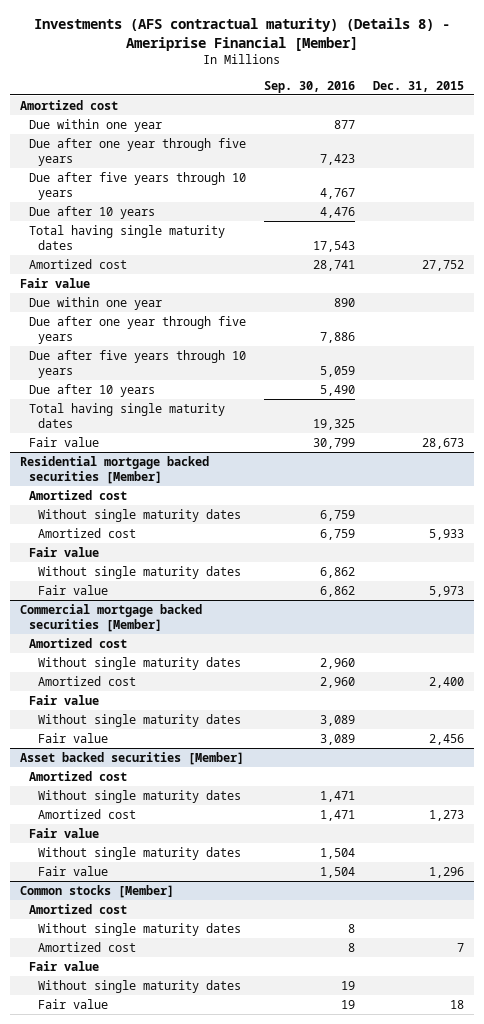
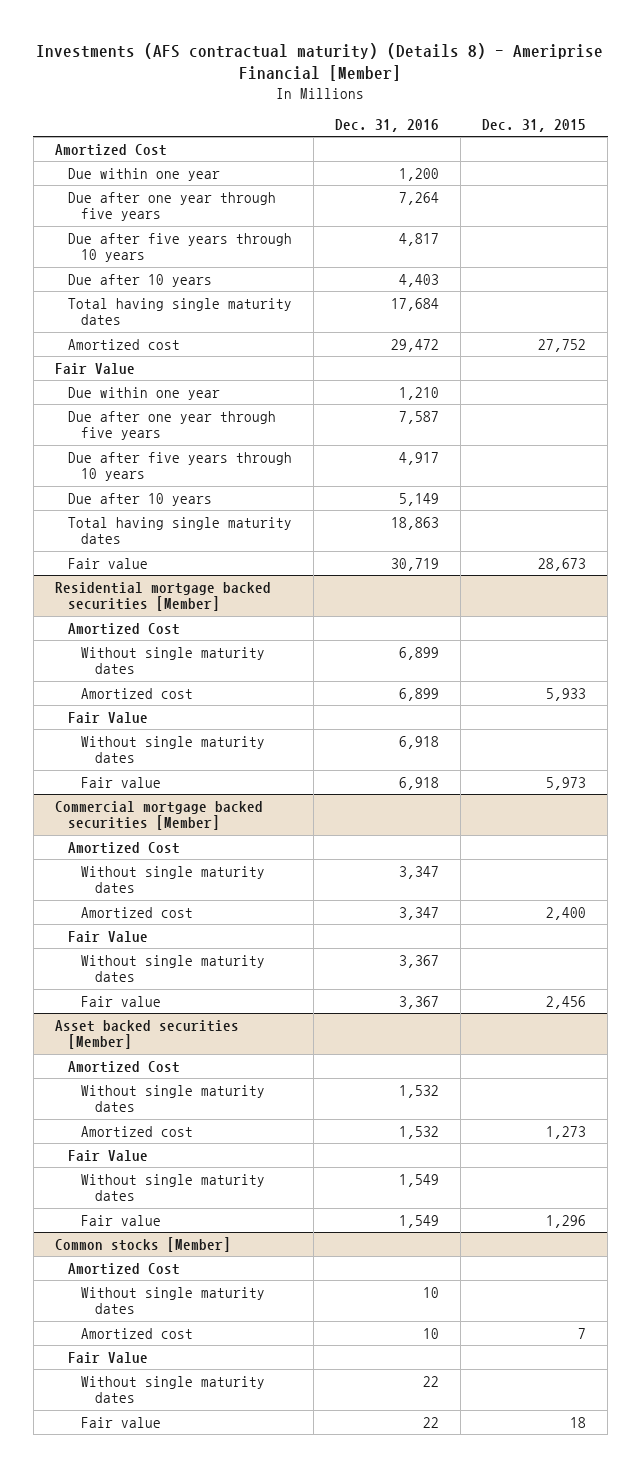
[264,80,356,93] Sep. 30, 2016 -> none
none -> [335,118,440,132] Dec. 31, 2016
[19,99,118,110] Amortized cost -> [54,143,167,156] Amortized Cost
[19,277,90,288] Fair value -> [54,362,135,374] Fair Value
[28,489,127,500] Amortized cost -> [67,622,180,635] Amortized Cost
[28,546,99,557] Fair value -> [67,711,148,723] Fair Value
[28,637,127,648] Amortized cost -> [67,841,180,854] Amortized Cost
[28,694,99,705] Fair value -> [67,930,148,942] Fair Value
[28,770,127,781] Amortized cost -> [67,1060,180,1073] Amortized Cost
[28,827,99,838] Fair value -> [67,1149,148,1161] Fair Value
[28,903,127,914] Amortized cost -> [67,1262,180,1275] Amortized Cost
[28,960,99,971] Fair value -> [67,1351,148,1363] Fair Value

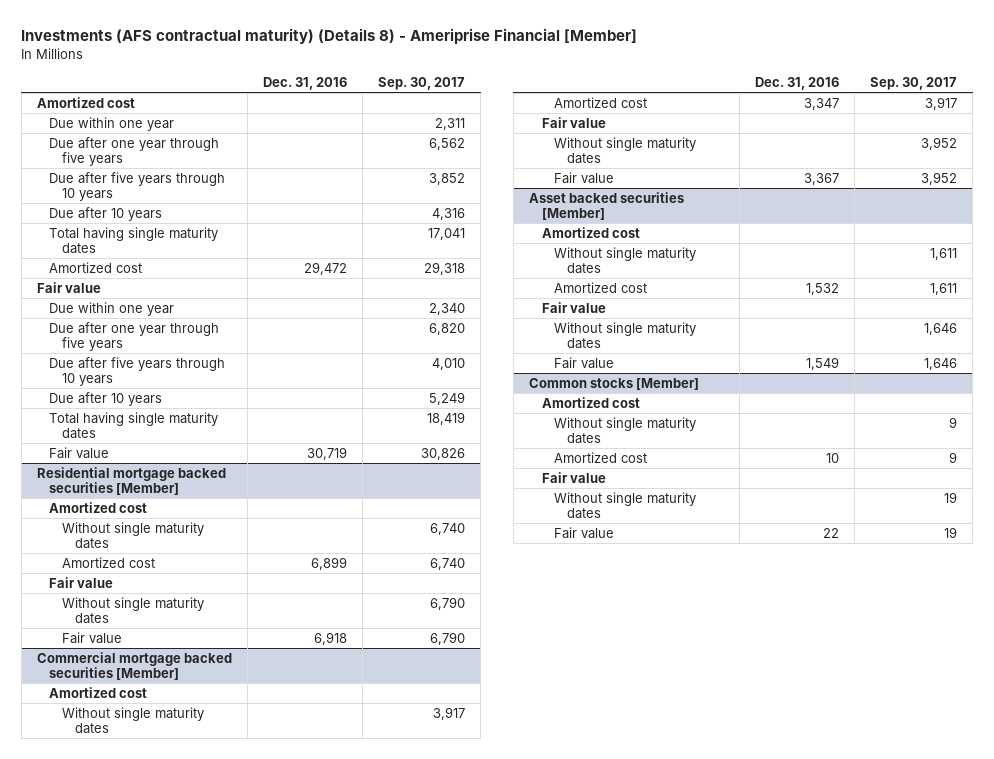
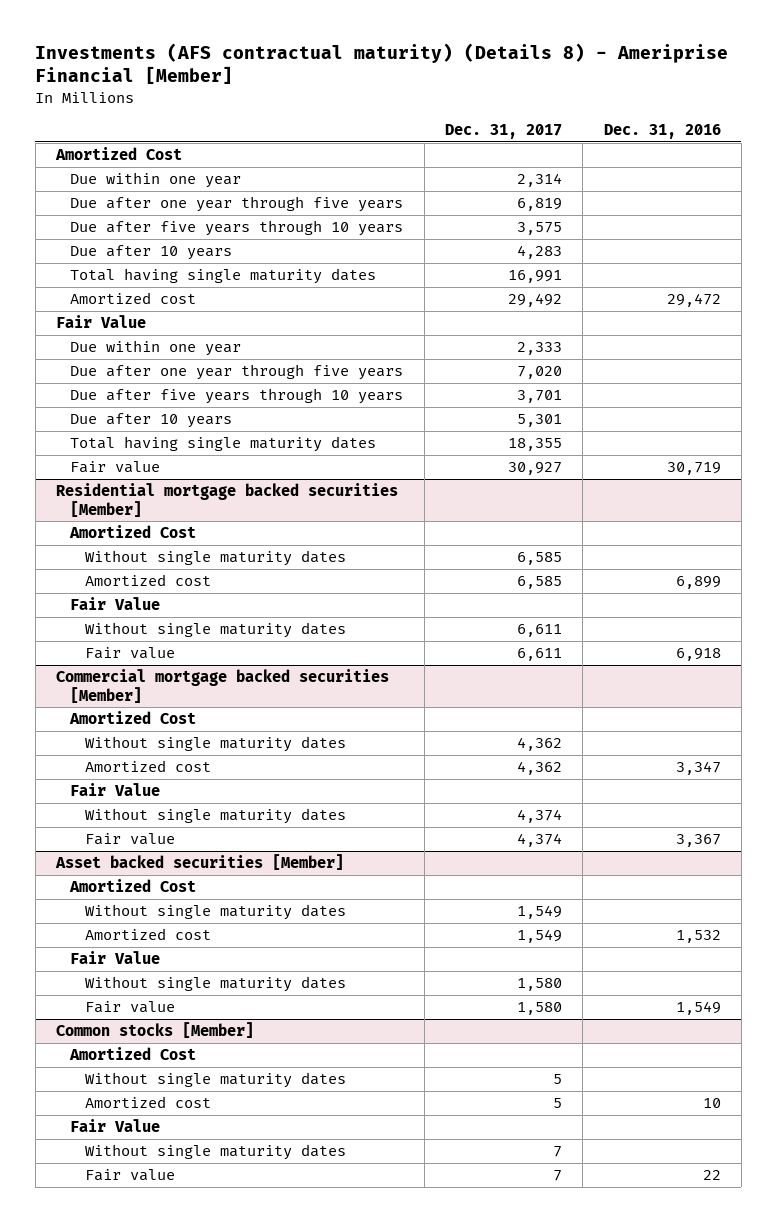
[377,76,465,90] Sep. 30, 2017 -> none
none -> [444,124,562,140] Dec. 31, 2017
[36,96,135,108] Amortized cost -> [54,147,182,161] Amortized Cost
[36,281,101,293] Fair value -> [55,315,146,329] Fair Value
[49,501,148,513] Amortized cost -> [69,525,197,539] Amortized Cost
[49,576,114,588] Fair value -> [70,597,161,611] Fair Value
[49,686,148,698] Amortized cost -> [69,711,197,725] Amortized Cost
[541,116,606,128] Fair value -> [70,783,161,797] Fair Value
[541,226,640,238] Amortized cost -> [69,879,197,893] Amortized Cost
[541,301,606,313] Fair value -> [70,951,161,965] Fair Value
[541,396,640,408] Amortized cost -> [69,1047,197,1061] Amortized Cost
[541,471,606,483] Fair value -> [70,1119,161,1133] Fair Value

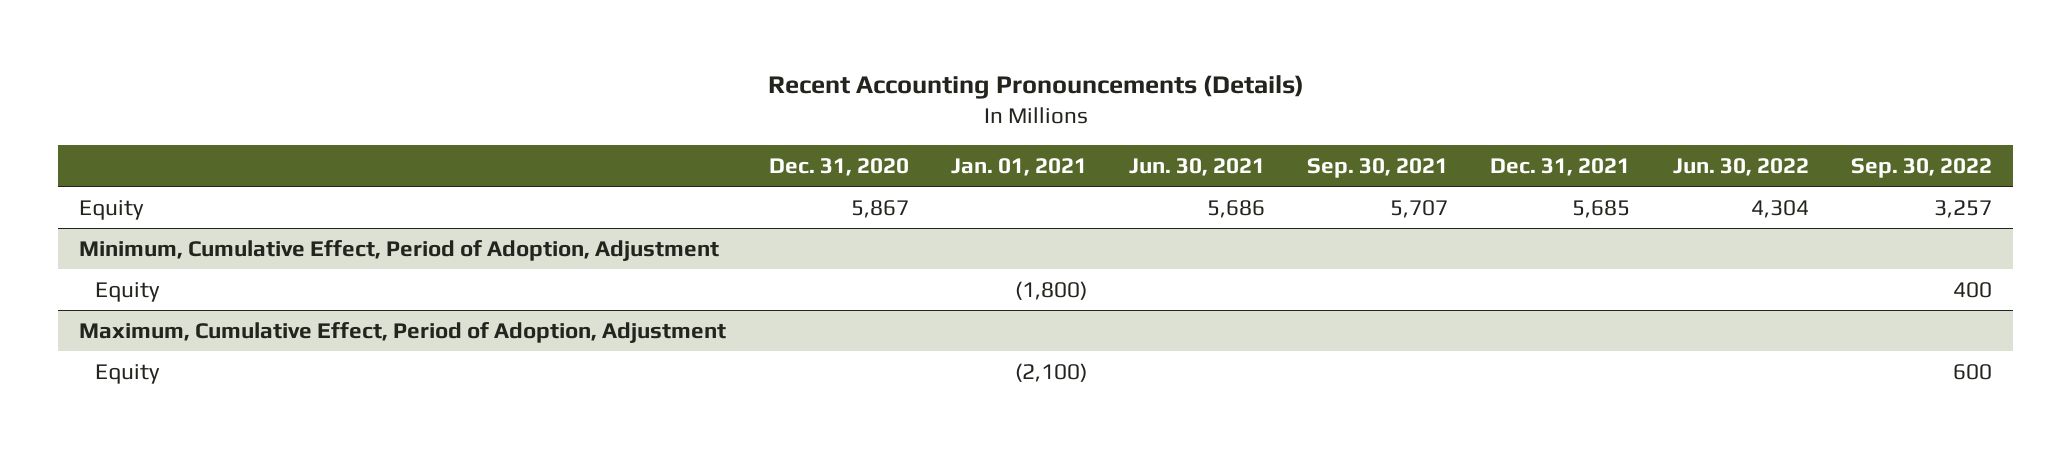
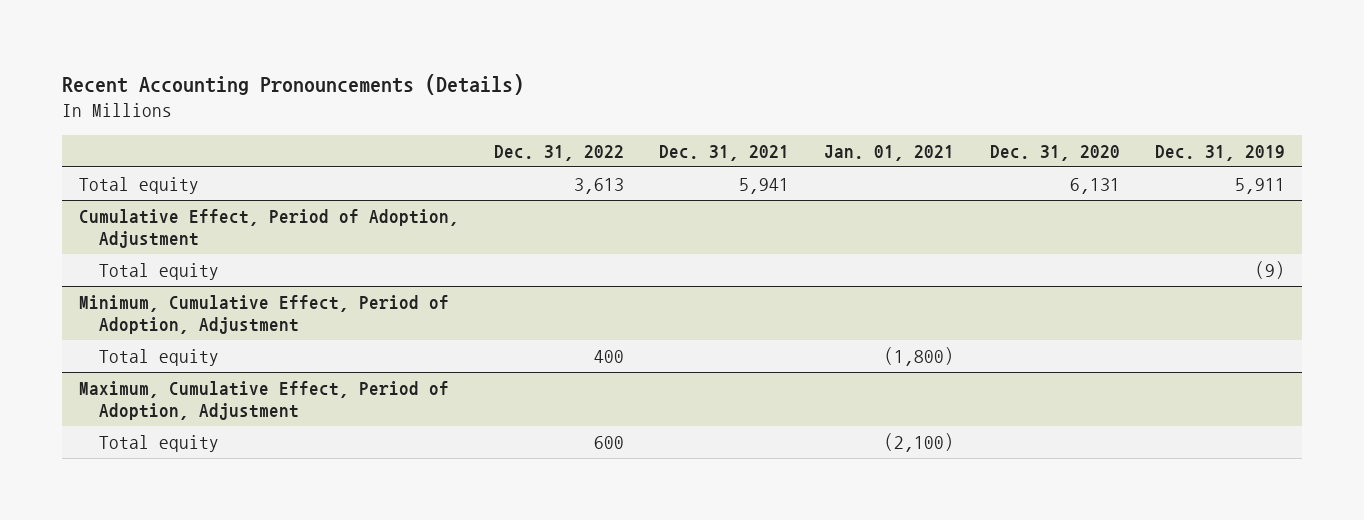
[1128,158,1265,177] Jun. 30, 2021 -> none
[1307,158,1449,179] Sep. 30, 2021 -> none
[1672,158,1809,177] Jun. 30, 2022 -> none
[1850,158,1992,179] Sep. 30, 2022 -> none
none -> [494,144,625,161] Dec. 31, 2022
none -> [1154,144,1285,161] Dec. 31, 2019
[79,199,145,220] Equity -> [79,177,200,195] Total equity
[850,199,909,218] 5,867 -> [1069,178,1120,195] 6,131
[1572,199,1631,218] 5,685 -> [739,178,790,195] 5,941
none -> [79,209,460,249] Cumulative Effect, Period of Adoption, Adjustment
none -> [98,263,219,281] Total equity
[95,281,161,302] Equity -> [98,349,219,367] Total equity
[95,363,161,384] Equity -> [98,435,219,453] Total equity

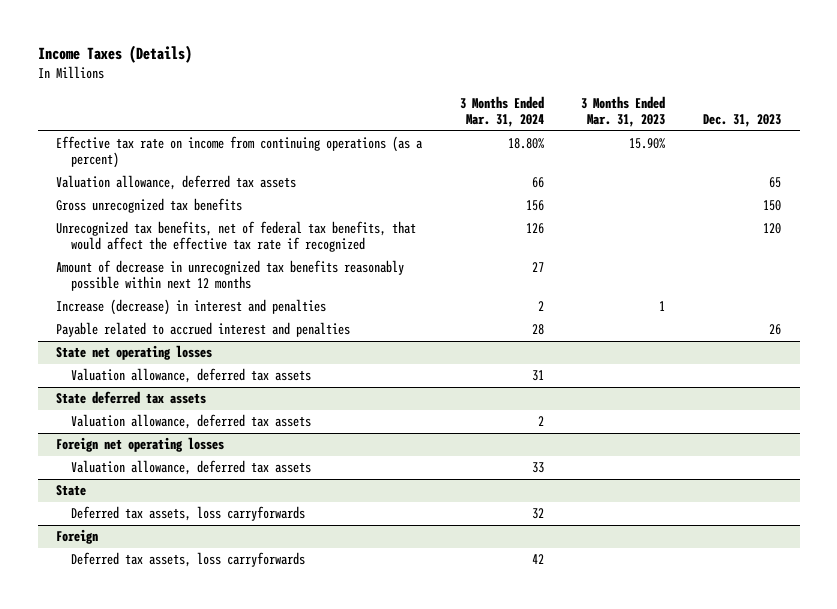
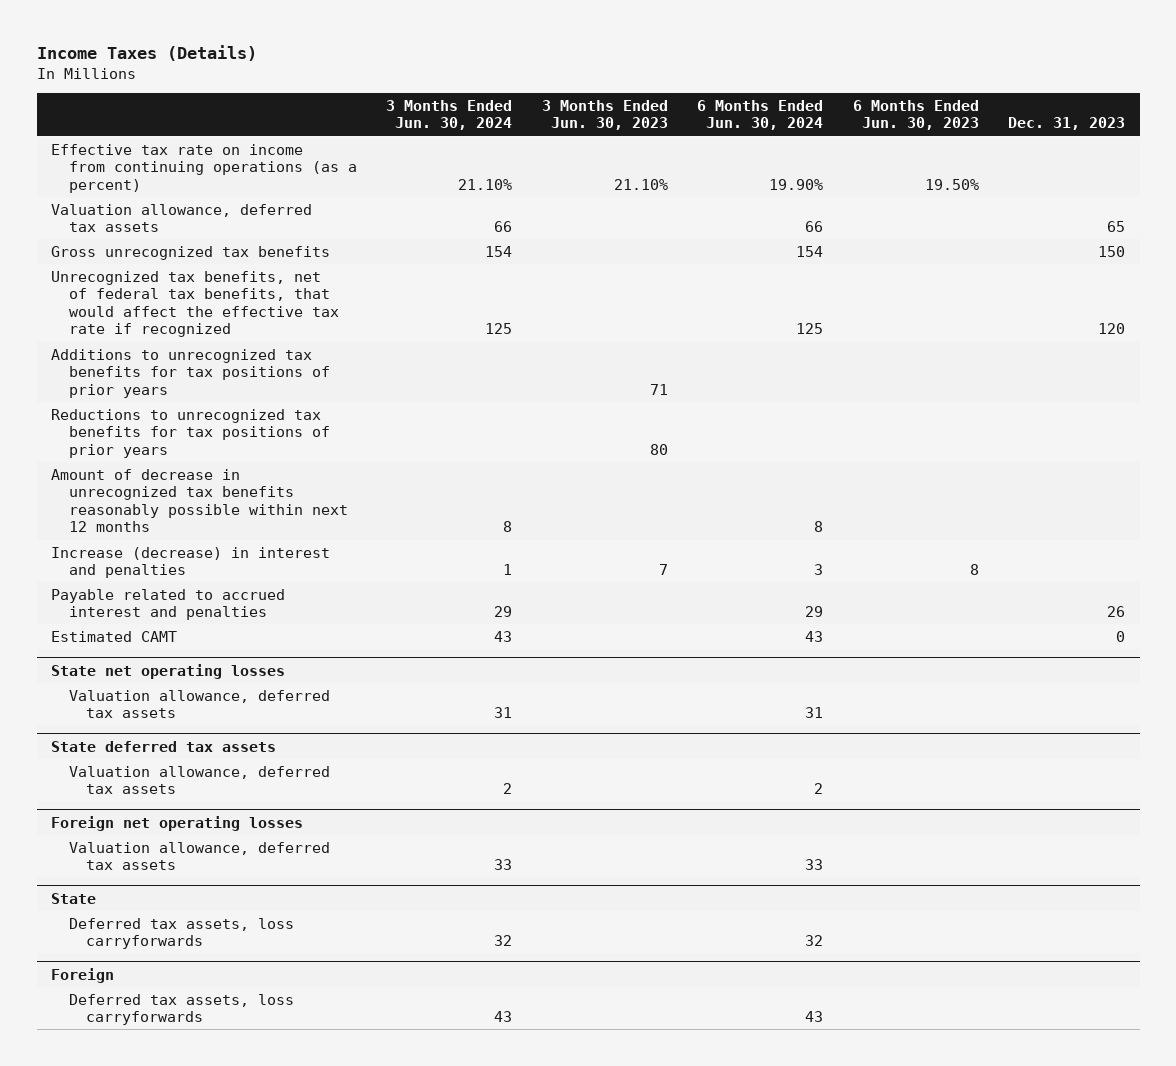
[459,95,544,127] 3 Months Ended Mar. 31, 2024 -> none
[581,95,666,127] 3 Months Ended Mar. 31, 2023 -> none
none -> [386,99,513,131] 3 Months Ended Jun. 30, 2024
none -> [541,99,668,131] 3 Months Ended Jun. 30, 2023
none -> [697,99,824,131] 6 Months Ended Jun. 30, 2024
none -> [852,99,979,131] 6 Months Ended Jun. 30, 2023
none -> [51,348,330,398] Additions to unrecognized tax benefits for tax positions of prior years
none -> [51,408,330,458] Reductions to unrecognized tax benefits for tax positions of prior years
none -> [51,630,178,642] Estimated CAMT

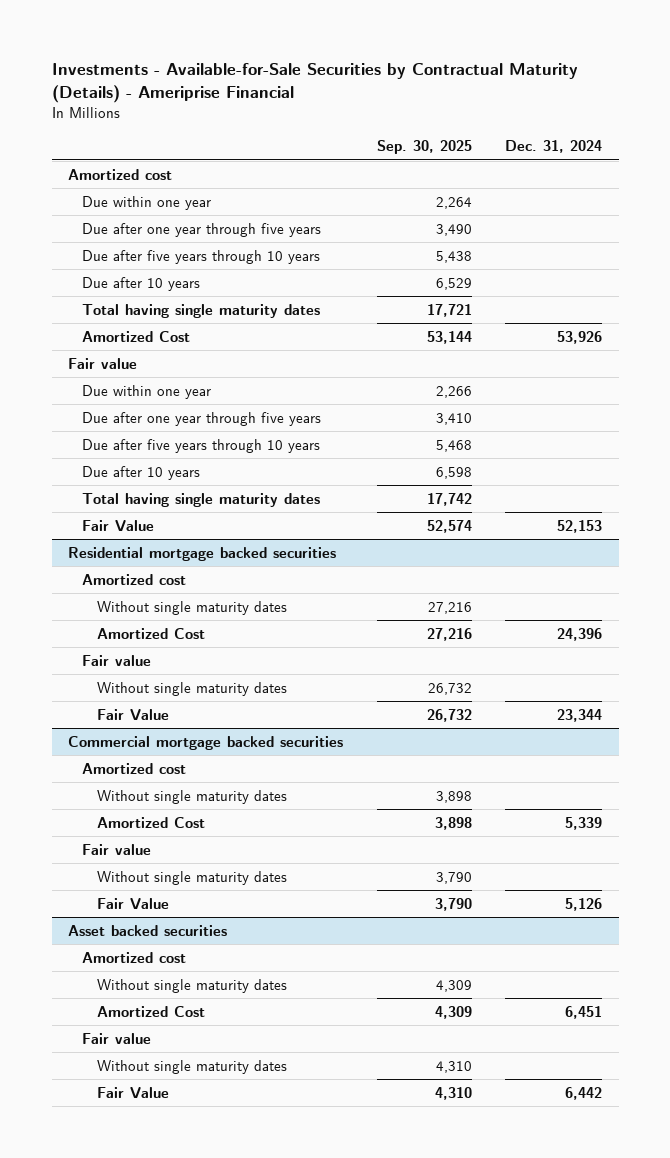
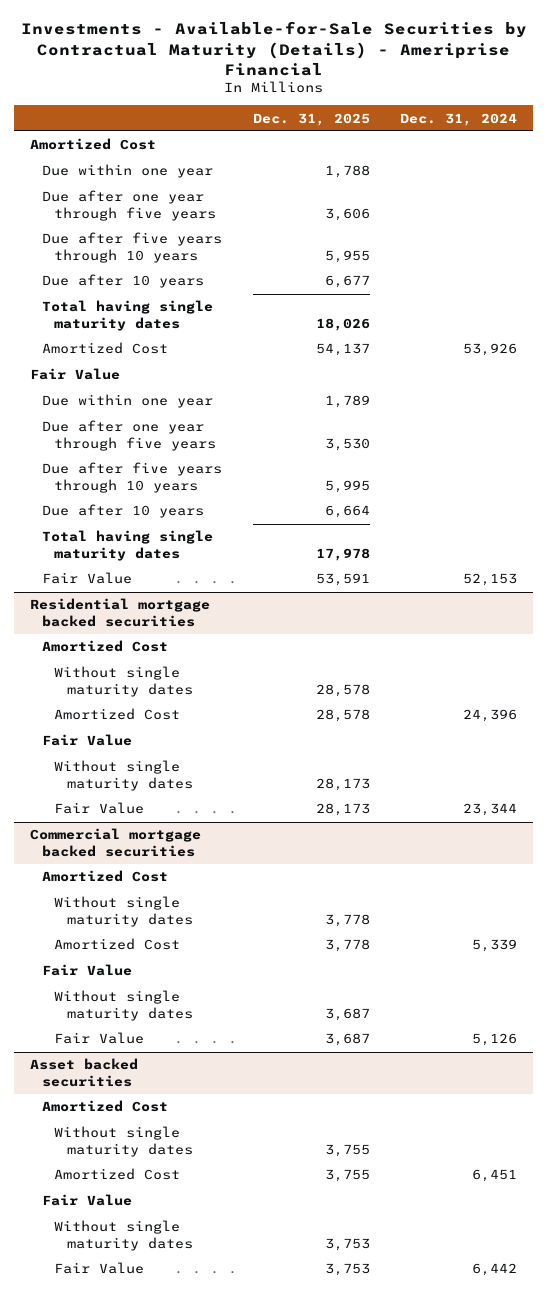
[376,140,472,155] Sep. 30, 2025 -> none
none -> [252,112,370,126] Dec. 31, 2025
[68,168,173,180] Amortized cost -> [29,138,156,151] Amortized Cost
[68,357,138,369] Fair value -> [29,368,120,381] Fair Value
[82,573,187,585] Amortized cost -> [42,640,169,653] Amortized Cost
[82,654,152,666] Fair value -> [42,734,133,747] Fair Value
[82,762,187,774] Amortized cost -> [42,870,169,883] Amortized Cost
[82,843,152,855] Fair value -> [42,964,133,977] Fair Value
[82,951,187,963] Amortized cost -> [42,1100,169,1113] Amortized Cost
[82,1032,152,1044] Fair value -> [42,1194,133,1207] Fair Value

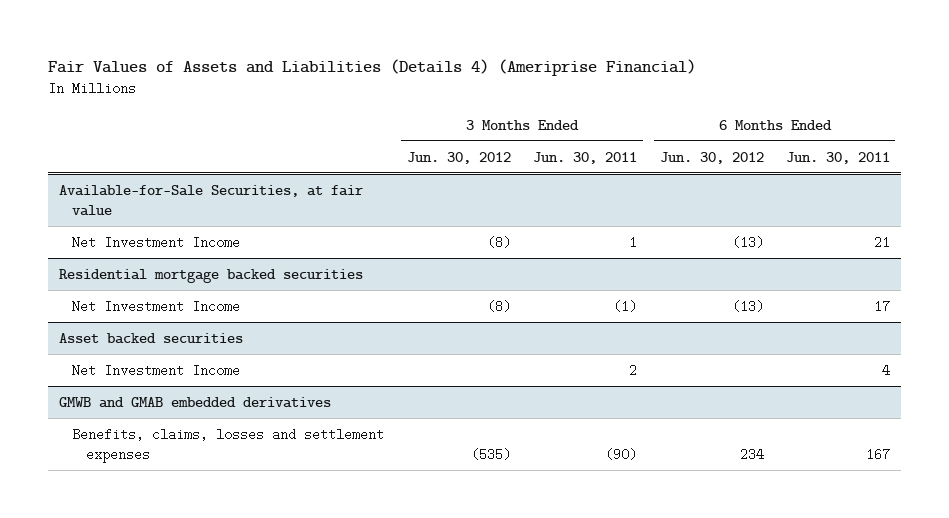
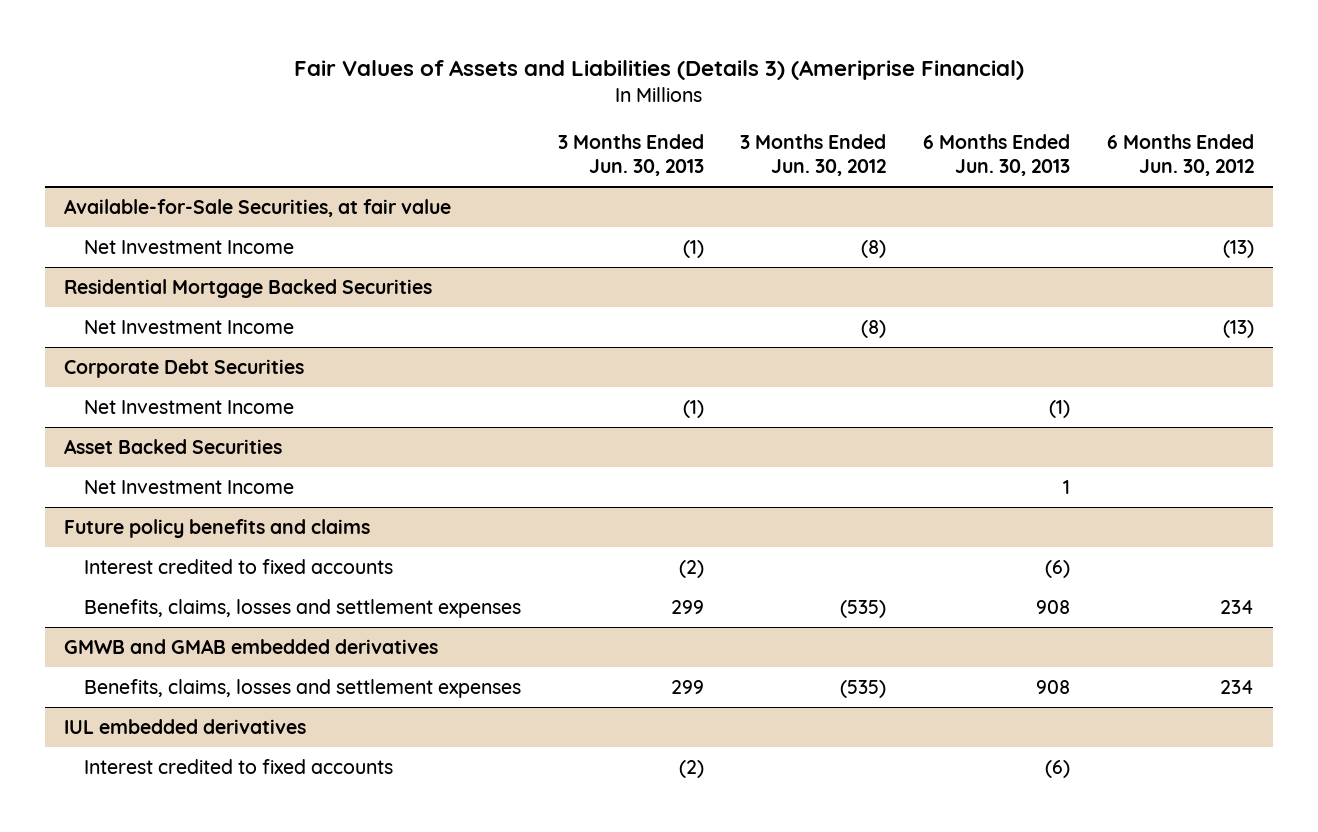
[47,59,696,77] Fair Values of Assets and Liabilities (Details 4) (Ameriprise Financial) -> [293,59,1024,80] Fair Values of Assets and Liabilities (Details 3) (Ameriprise Financial)
[533,151,638,164] Jun. 30, 2011 -> none
[785,151,890,164] Jun. 30, 2011 -> none
none -> [557,133,704,177] 3 Months Ended Jun. 30, 2013
none -> [923,133,1071,177] 6 Months Ended Jun. 30, 2013
[58,268,363,283] Residential mortgage backed securities -> [63,278,432,298] Residential Mortgage Backed Securities
none -> [63,358,304,378] Corporate Debt Securities
none -> [83,399,294,414] Net Investment Income
[58,332,243,344] Asset backed securities -> [63,438,282,454] Asset Backed Securities
none -> [63,518,370,538] Future policy benefits and claims
none -> [83,558,393,574] Interest credited to fixed accounts
none -> [83,598,521,618] Benefits, claims, losses and settlement expenses
none -> [63,718,306,734] IUL embedded derivatives
none -> [83,758,393,774] Interest credited to fixed accounts

